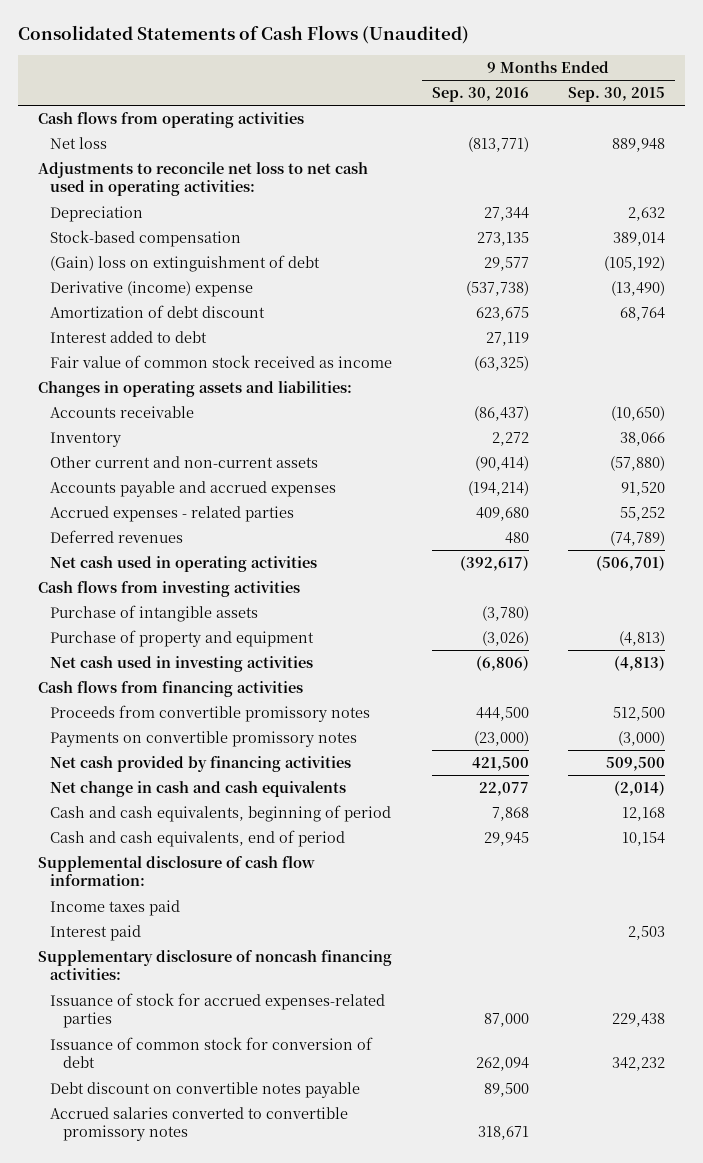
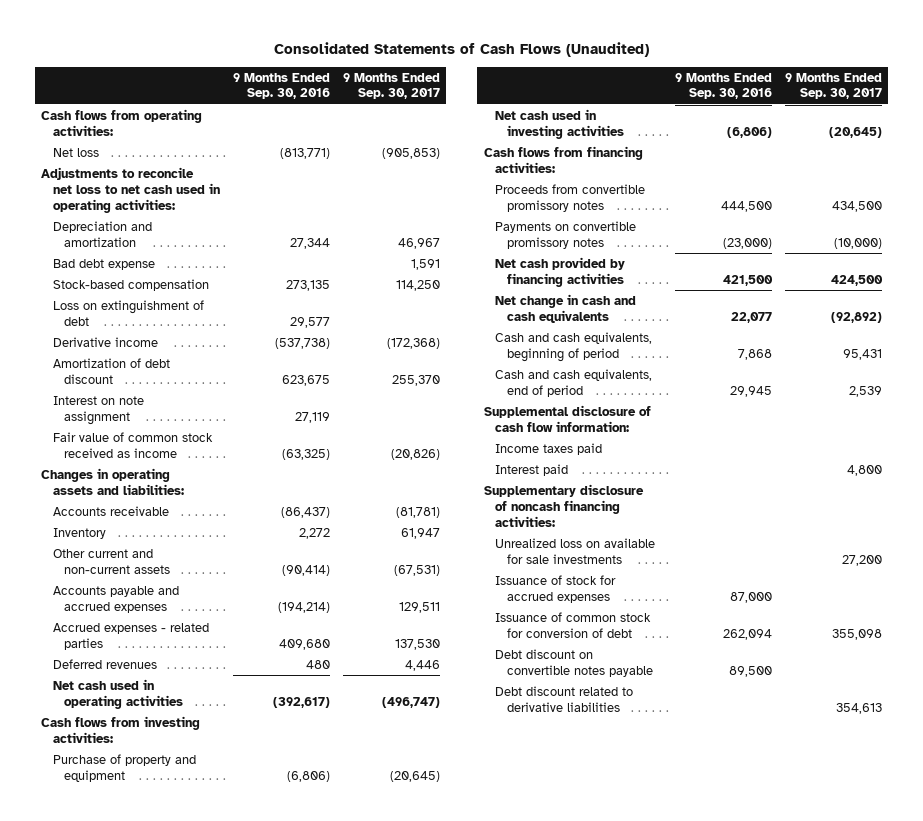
[568,87,666,103] Sep. 30, 2015 -> none
none -> [342,72,440,100] 9 Months Ended Sep. 30, 2017
[37,111,304,128] Cash flows from operating activities -> [41,108,203,136] Cash flows from operating activities:
[50,205,144,222] Depreciation -> [52,220,152,247] Depreciation and amortization
none -> [52,258,155,270] Bad debt expense
[50,254,321,272] (Gain) loss on extinguishment of debt -> [52,299,204,326] Loss on extinguishment of debt
[50,280,254,297] Derivative (income) expense -> [52,336,158,347] Derivative income
[50,330,208,343] Interest added to debt -> [52,395,144,425] Interest on note assignment
[50,604,259,622] Purchase of intangible assets -> none
[37,580,300,597] Cash flows from investing activities -> [41,715,201,743] Cash flows from investing activities:
[481,630,529,646] (3,026) -> [286,770,330,782] (6,806)
[37,680,303,697] Cash flows from financing activities -> [483,145,643,173] Cash flows from financing activities:
none -> [495,537,656,564] Unrealized loss on available for sale investments
[50,992,386,1029] Issuance of stock for accrued expenses-related parties -> [495,574,617,603] Issuance of stock for accrued expenses
[50,1106,349,1142] Accrued salaries converted to convertible promissory notes -> none
none -> [495,685,634,712] Debt discount related to derivative liabilities

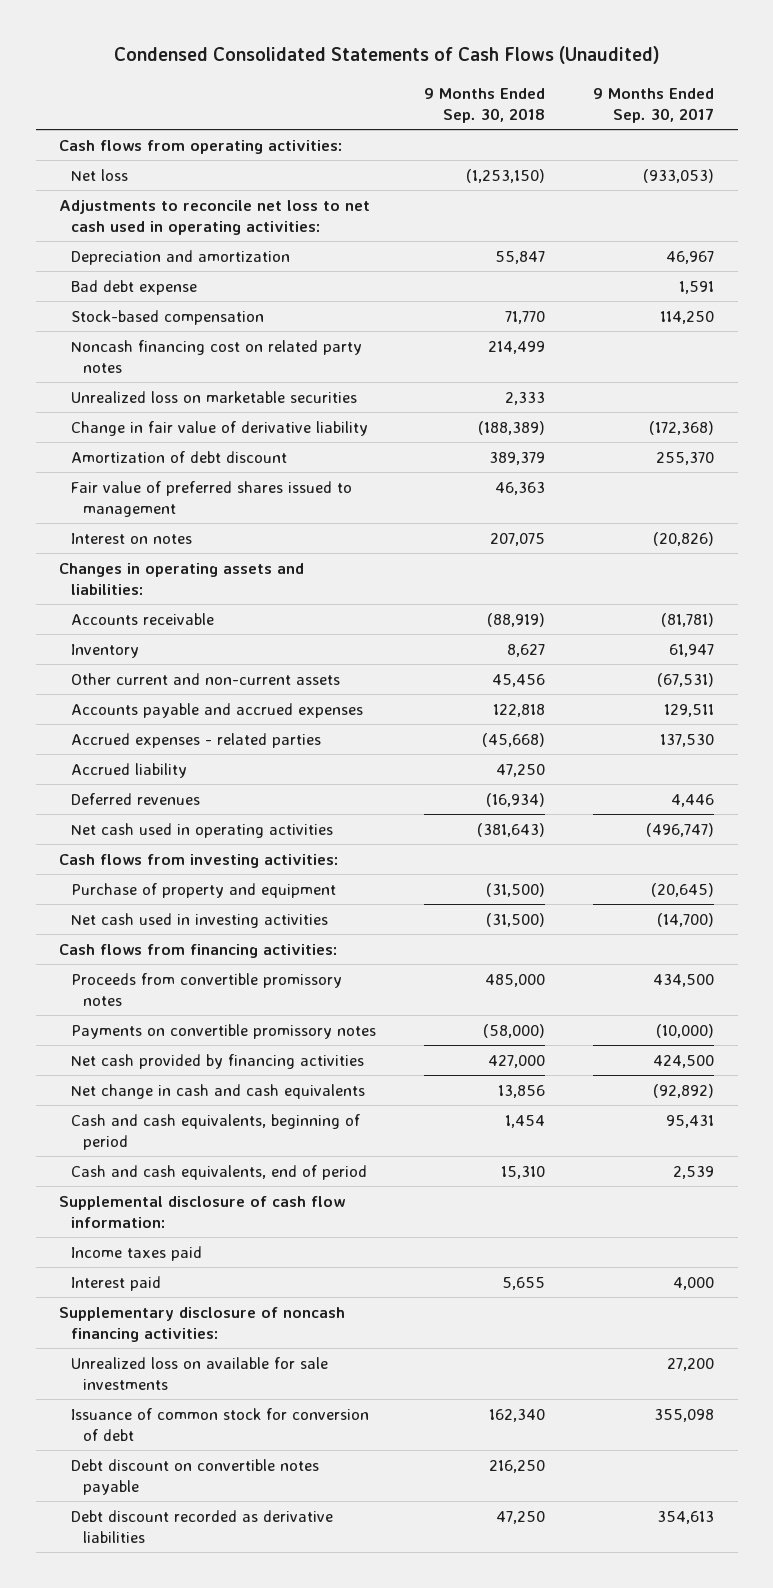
[273,42,649,58] Consolidated Statements of Cash Flows (Unaudited) -> [113,46,660,65] Condensed Consolidated Statements of Cash Flows (Unaudited)
[232,72,330,100] 9 Months Ended Sep. 30, 2016 -> none
none -> [423,87,545,123] 9 Months Ended Sep. 30, 2018
[381,147,440,159] (905,853) -> [642,168,714,183] (933,053)
[52,299,204,326] Loss on extinguishment of debt -> none
none -> [71,339,363,373] Noncash financing cost on related party notes
none -> [71,390,358,403] Unrealized loss on marketable securities
[52,336,158,347] Derivative income -> [71,420,369,436] Change in fair value of derivative liability
[52,395,144,425] Interest on note assignment -> none
none -> [71,480,353,517] Fair value of preferred shares issued to management
[52,431,213,458] Fair value of common stock received as income -> [71,532,193,544] Interest on notes
none -> [71,762,188,778] Accrued liability
[828,126,882,138] (20,645) -> [656,912,714,927] (14,700)
[846,464,882,476] 4,800 -> [672,1276,714,1290] 4,000
[495,574,617,603] Issuance of stock for accrued expenses -> none
[495,685,634,712] Debt discount related to derivative liabilities -> [71,1509,334,1543] Debt discount recorded as derivative liabilities

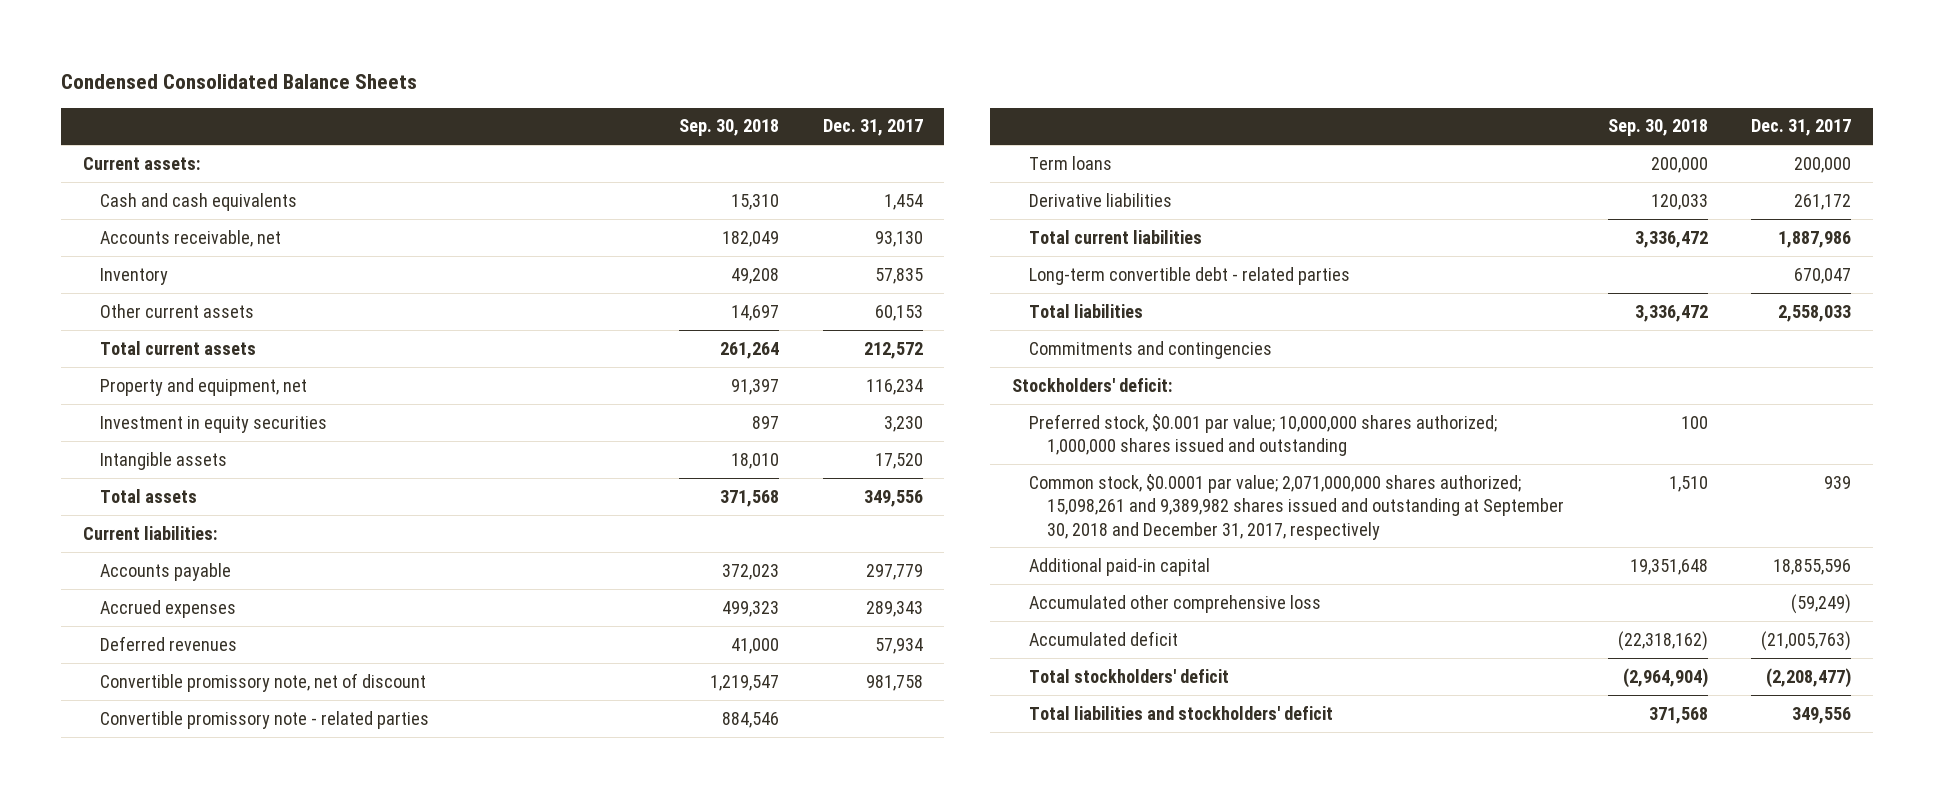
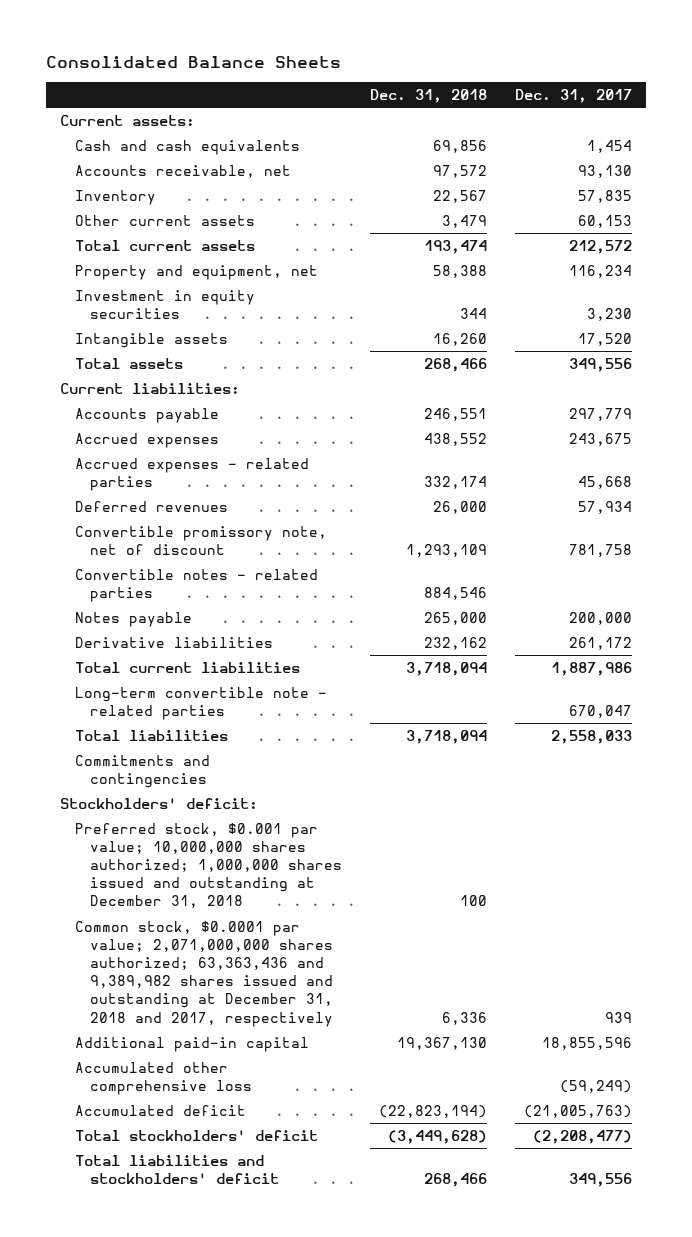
[61,74,418,90] Condensed Consolidated Balance Sheets -> [46,56,342,69] Consolidated Balance Sheets
[678,119,779,137] Sep. 30, 2018 -> none
none -> [369,89,487,104] Dec. 31, 2018
[865,600,923,617] 289,343 -> [568,432,632,446] 243,675
none -> [75,457,310,492] Accrued expenses - related parties
[1029,155,1113,170] Term loans -> none
[865,674,923,691] 981,758 -> [568,544,632,558] 781,758
[100,710,430,729] Convertible promissory note - related parties -> [75,568,319,603] Convertible notes - related parties
none -> [75,611,193,627] Notes payable
[1029,266,1351,285] Long-term convertible debt - related parties -> [75,686,328,721] Long-term convertible note - related parties
[1029,413,1498,457] Preferred stock, $0.001 par value; 10,000,000 shares authorized; 1,000,000 shares issued and outstanding -> [75,822,342,909] Preferred stock, $0.001 par value; 10,000,000 shares authorized; 1,000,000 shares issued and outstanding at December 31, 2018
[1029,473,1564,540] Common stock, $0.0001 par value; 2,071,000,000 shares authorized; 15,098,261 and 9,389,982 shares issued and outstanding at September 30, 2018 and December 31, 2017, respectively -> [75,920,333,1027] Common stock, $0.0001 par value; 2,071,000,000 shares authorized; 63,363,436 and 9,389,982 shares issued and outstanding at December 31, 2018 and 2017, respectively

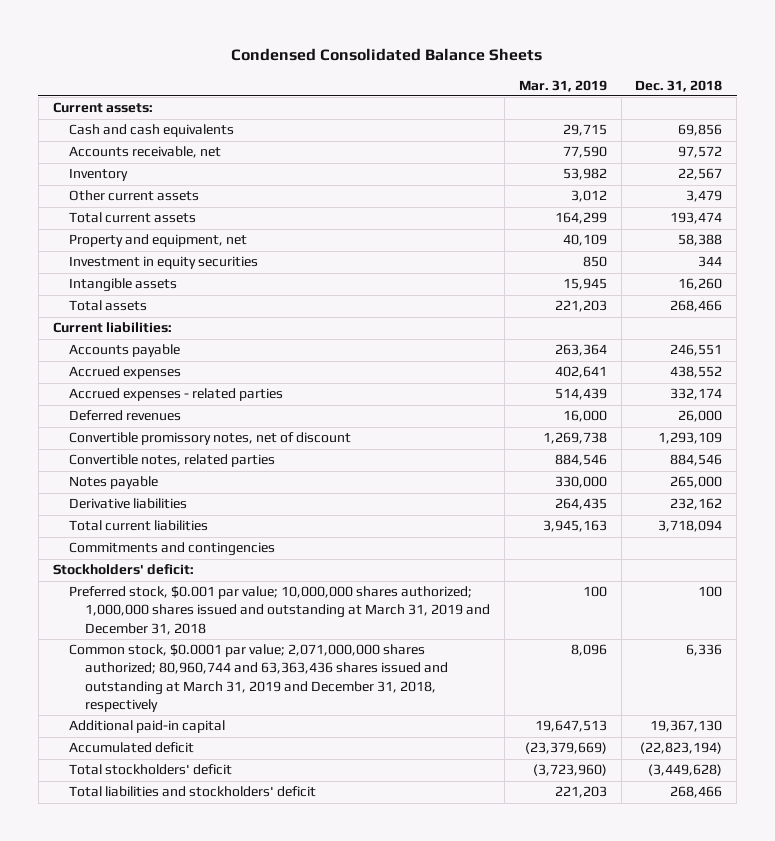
[46,56,342,69] Consolidated Balance Sheets -> [231,48,543,62] Condensed Consolidated Balance Sheets
[514,89,632,104] Dec. 31, 2017 -> none
none -> [518,79,607,92] Mar. 31, 2019
[75,525,328,556] Convertible promissory note, net of discount -> [68,432,351,446] Convertible promissory notes, net of discount
[75,568,319,603] Convertible notes - related parties -> [68,454,275,468] Convertible notes, related parties
[75,686,328,721] Long-term convertible note - related parties -> none
[75,729,229,741] Total liabilities -> none
[75,822,342,909] Preferred stock, $0.001 par value; 10,000,000 shares authorized; 1,000,000 shares issued and outstanding at December 31, 2018 -> [68,586,491,635] Preferred stock, $0.001 par value; 10,000,000 shares authorized; 1,000,000 shares issued and outstanding at March 31, 2019 and December 31, 2018
[75,920,333,1027] Common stock, $0.0001 par value; 2,071,000,000 shares authorized; 63,363,436 and 9,389,982 shares issued and outstanding at December 31, 2018 and 2017, respectively -> [68,644,449,712] Common stock, $0.0001 par value; 2,071,000,000 shares authorized; 80,960,744 and 63,363,436 shares issued and outstanding at March 31, 2019 and December 31, 2018, respectively
[75,1061,252,1096] Accumulated other comprehensive loss -> none

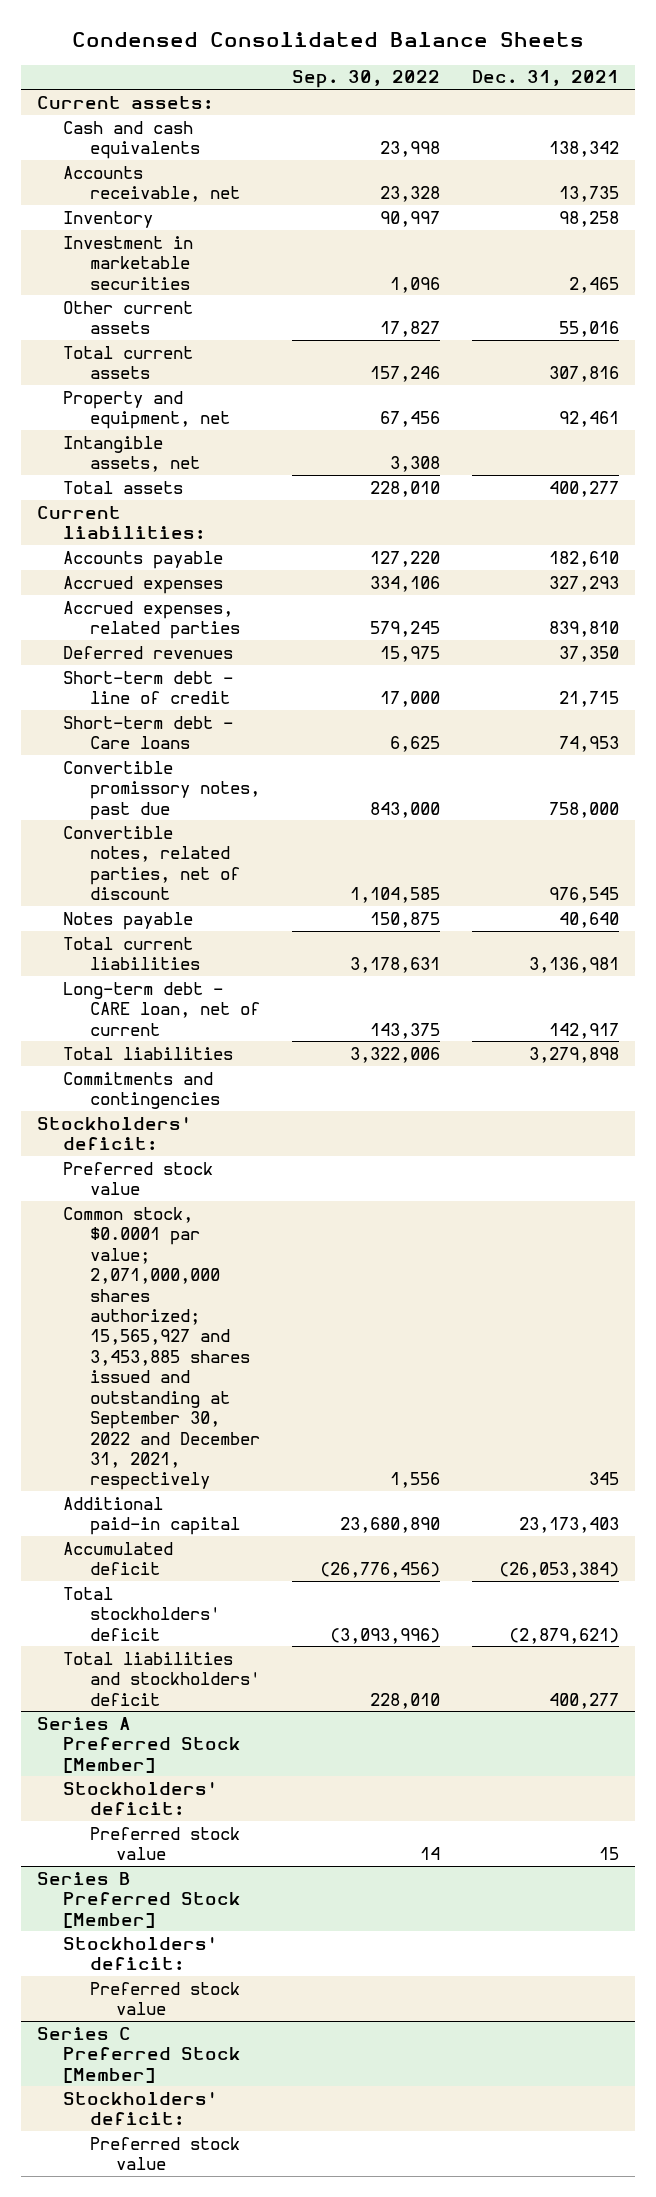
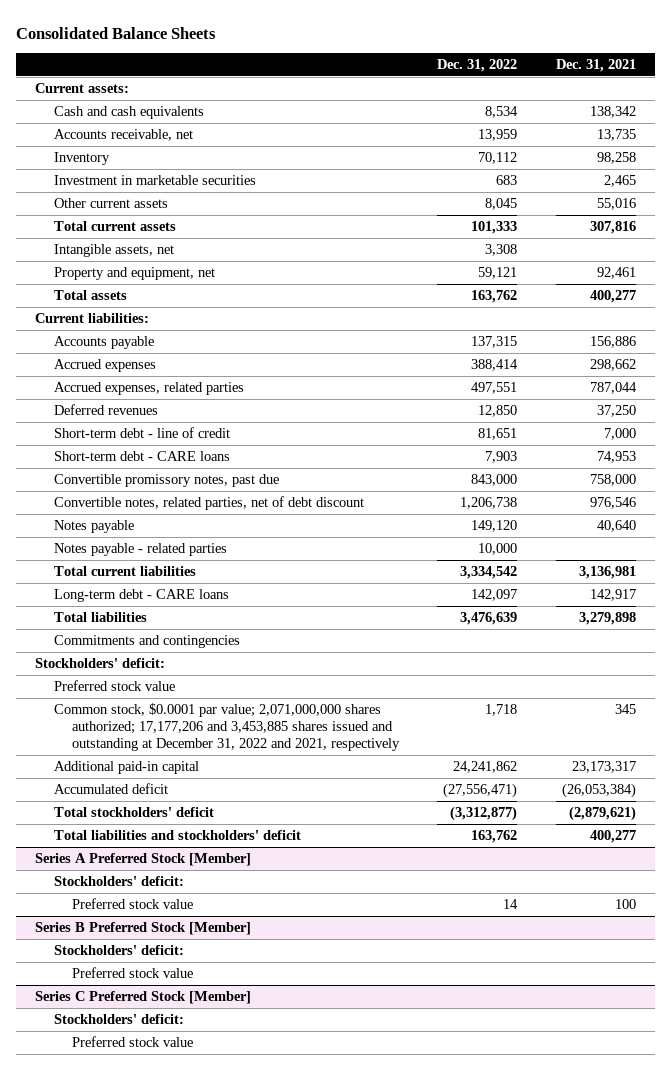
[72,32,585,48] Condensed Consolidated Balance Sheets -> [15,26,216,39] Consolidated Balance Sheets
[291,70,440,89] Sep. 30, 2022 -> none
none -> [437,59,518,73] Dec. 31, 2022
[63,390,230,430] Property and equipment, net -> [53,267,215,281] Property and equipment, net
[549,550,620,567] 182,610 -> [590,336,637,349] 156,886
[549,575,620,592] 327,293 -> [590,359,637,372] 298,662
[549,621,620,638] 839,810 -> [590,382,638,395] 787,044
[559,645,620,662] 37,350 -> [597,405,637,418] 37,250
[559,691,620,708] 21,715 -> [604,428,637,441] 7,000
[63,715,234,750] Short-term debt - Care loans -> [53,451,230,462] Short-term debt - CARE loans
[63,825,240,901] Convertible notes, related parties, net of discount -> [53,496,364,511] Convertible notes, related parties, net of debt discount
[549,887,620,904] 976,545 -> [590,497,637,510] 976,546
none -> [53,543,227,557] Notes payable - related parties
[63,981,260,1036] Long-term debt - CARE loan, net of current -> [53,589,229,603] Long-term debt - CARE loans
[63,1206,260,1491] Common stock, $0.0001 par value; 2,071,000,000 shares authorized; 15,565,927 and 3,453,885 shares issued and outstanding at September 30, 2022 and December 31, 2021, respectively -> [53,703,400,752] Common stock, $0.0001 par value; 2,071,000,000 shares authorized; 17,177,206 and 3,453,885 shares issued and outstanding at December 31, 2022 and 2021, respectively
[519,1517,620,1534] 23,173,403 -> [572,761,637,774] 23,173,317
[599,1847,620,1861] 15 -> [615,899,637,910] 100

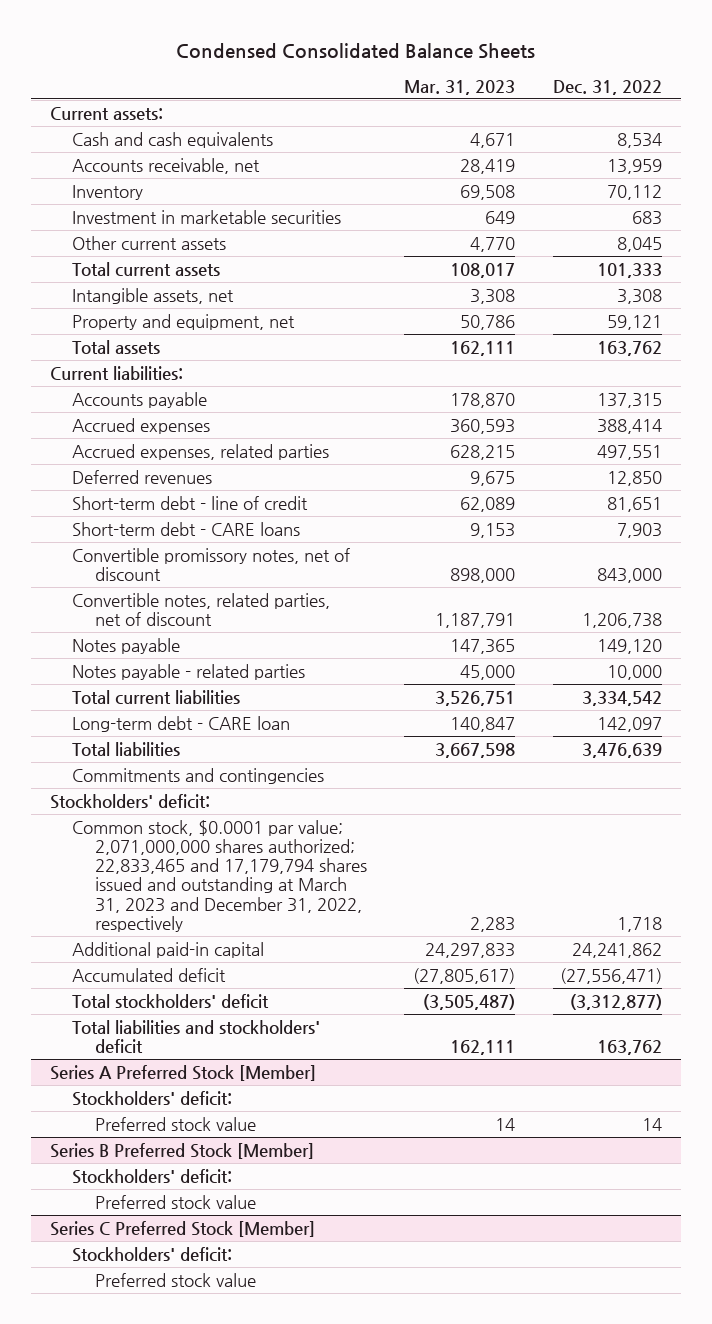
[15,26,216,39] Consolidated Balance Sheets -> [175,42,535,59] Condensed Consolidated Balance Sheets
[556,59,637,73] Dec. 31, 2021 -> none
none -> [404,79,516,95] Mar. 31, 2023
[53,474,279,488] Convertible promissory notes, past due -> [72,547,351,581] Convertible promissory notes, net of discount
[53,496,364,511] Convertible notes, related parties, net of debt discount -> [72,592,331,626] Convertible notes, related parties, net of discount
[53,589,229,603] Long-term debt - CARE loans -> [72,715,291,732] Long-term debt - CARE loan
[53,680,175,692] Preferred stock value -> none
[53,703,400,752] Common stock, $0.0001 par value; 2,071,000,000 shares authorized; 17,177,206 and 3,453,885 shares issued and outstanding at December 31, 2022 and 2021, respectively -> [72,819,367,932] Common stock, $0.0001 par value; 2,071,000,000 shares authorized; 22,833,465 and 17,179,794 shares issued and outstanding at March 31, 2023 and December 31, 2022, respectively

